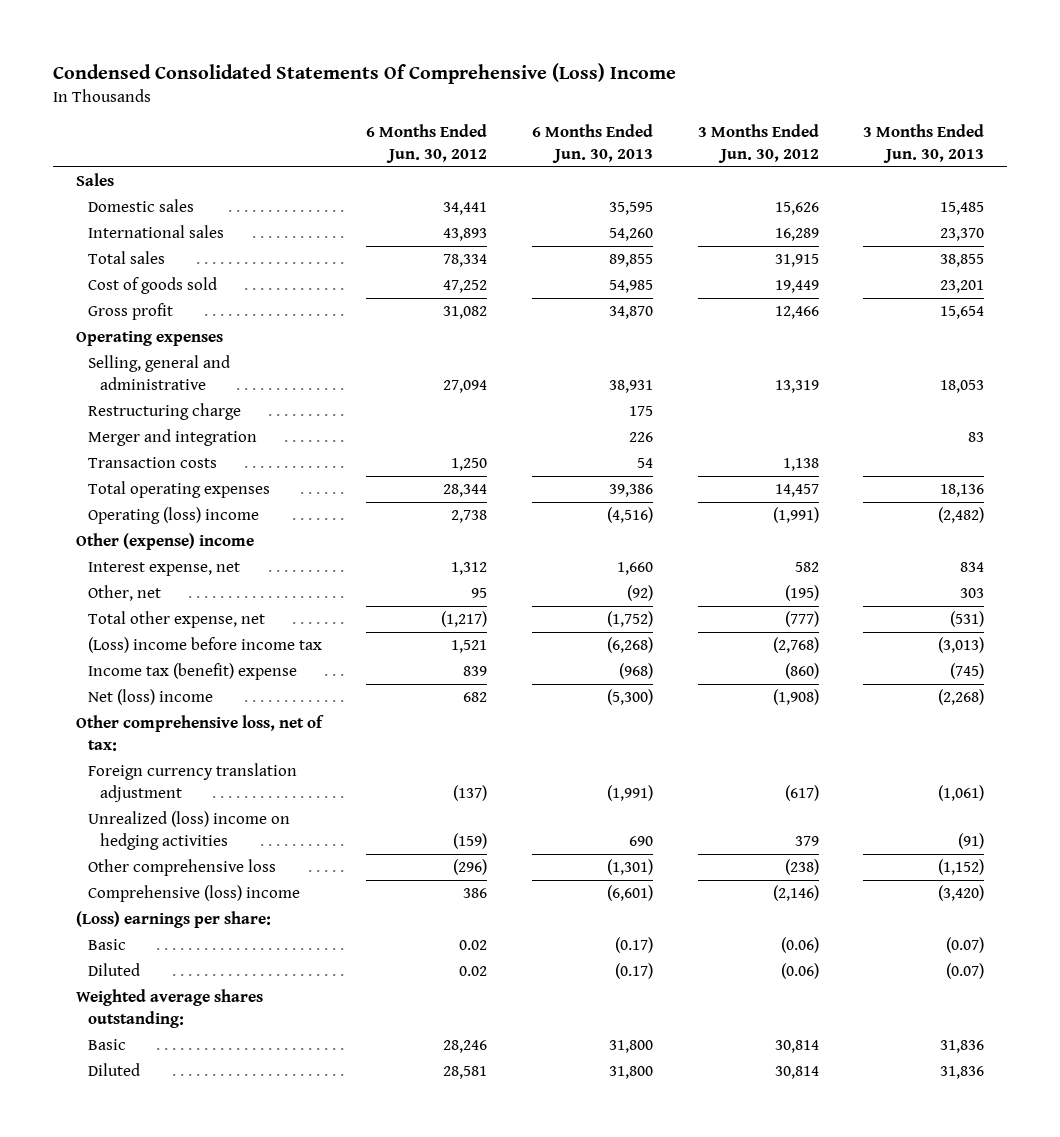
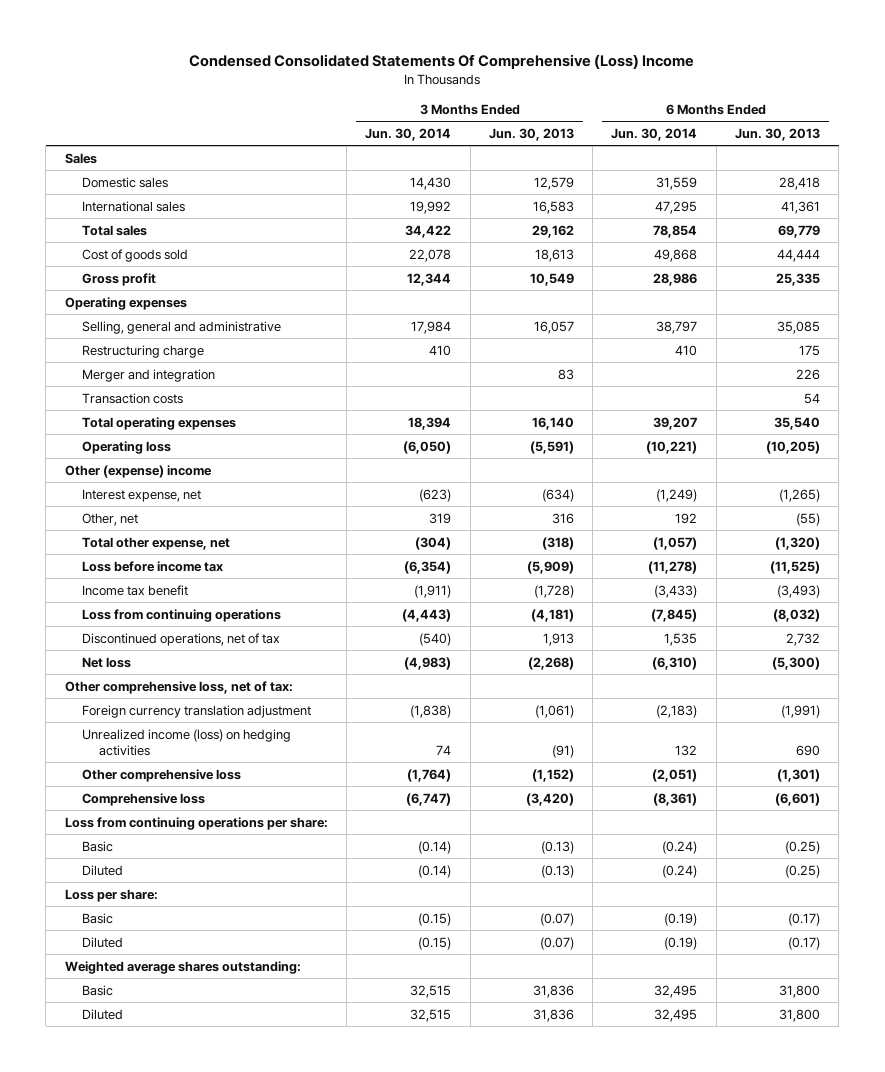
[366,124,488,163] 6 Months Ended Jun. 30, 2012 -> none
[697,124,819,163] 3 Months Ended Jun. 30, 2012 -> none
none -> [365,127,452,141] Jun. 30, 2014
none -> [611,127,698,141] Jun. 30, 2014
[608,202,653,216] 35,595 -> [779,176,821,190] 28,418
[940,202,985,216] 15,485 -> [533,176,574,190] 12,579
[608,228,653,242] 54,260 -> [781,200,821,214] 41,361
[940,228,985,242] 23,370 -> [532,200,574,214] 16,583
[608,254,653,268] 89,855 -> [778,224,821,238] 69,779
[940,254,985,268] 38,855 -> [531,224,574,238] 29,162
[608,280,653,294] 54,985 -> [777,248,821,262] 44,444
[940,280,985,294] 23,201 -> [534,248,574,262] 18,613
[608,306,653,320] 34,870 -> [776,272,821,286] 25,335
[940,306,985,320] 15,654 -> [529,272,574,286] 10,549
[608,379,653,393] 38,931 -> [777,320,821,334] 35,085
[940,379,985,393] 18,053 -> [533,320,574,334] 16,057
[608,484,653,498] 39,386 -> [774,416,821,430] 35,540
[940,484,985,498] 18,136 -> [531,416,574,430] 16,140
[87,507,259,525] Operating (loss) income -> [81,440,171,454] Operating loss
[606,507,653,524] (4,516) -> [766,440,821,454] (10,205)
[938,507,985,524] (2,482) -> [529,440,574,454] (5,591)
[616,562,653,576] 1,660 -> [779,488,821,502] (1,265)
[960,562,985,573] 834 -> [541,488,574,502] (634)
[626,585,653,602] (92) -> [796,512,821,526] (55)
[960,588,985,599] 303 -> [551,512,574,524] 316
[606,611,653,628] (1,752) -> [775,536,821,550] (1,320)
[950,611,985,628] (531) -> [541,536,574,550] (318)
[87,637,322,654] (Loss) income before income tax -> [81,560,223,572] Loss before income tax
[606,637,653,654] (6,268) -> [770,560,821,574] (11,525)
[938,637,985,654] (3,013) -> [526,560,574,574] (5,909)
[87,663,297,681] Income tax (benefit) expense -> [81,584,188,596] Income tax benefit
[618,663,653,680] (968) -> [777,584,821,598] (3,493)
[950,663,985,680] (745) -> [533,584,574,598] (1,728)
none -> [81,608,281,622] Loss from continuing operations
none -> [81,632,280,646] Discontinued operations, net of tax
[87,689,213,706] Net (loss) income -> [81,656,131,668] Net loss
[87,811,290,850] Unrealized (loss) income on hedging activities -> [81,728,291,756] Unrealized income (loss) on hedging activities
[87,885,300,903] Comprehensive (loss) income -> [81,792,205,806] Comprehensive loss
none -> [64,816,328,830] Loss from continuing operations per share:
none -> [81,840,113,852] Basic
none -> [81,864,123,876] Diluted
[75,911,271,929] (Loss) earnings per share: -> [64,888,158,902] Loss per share:

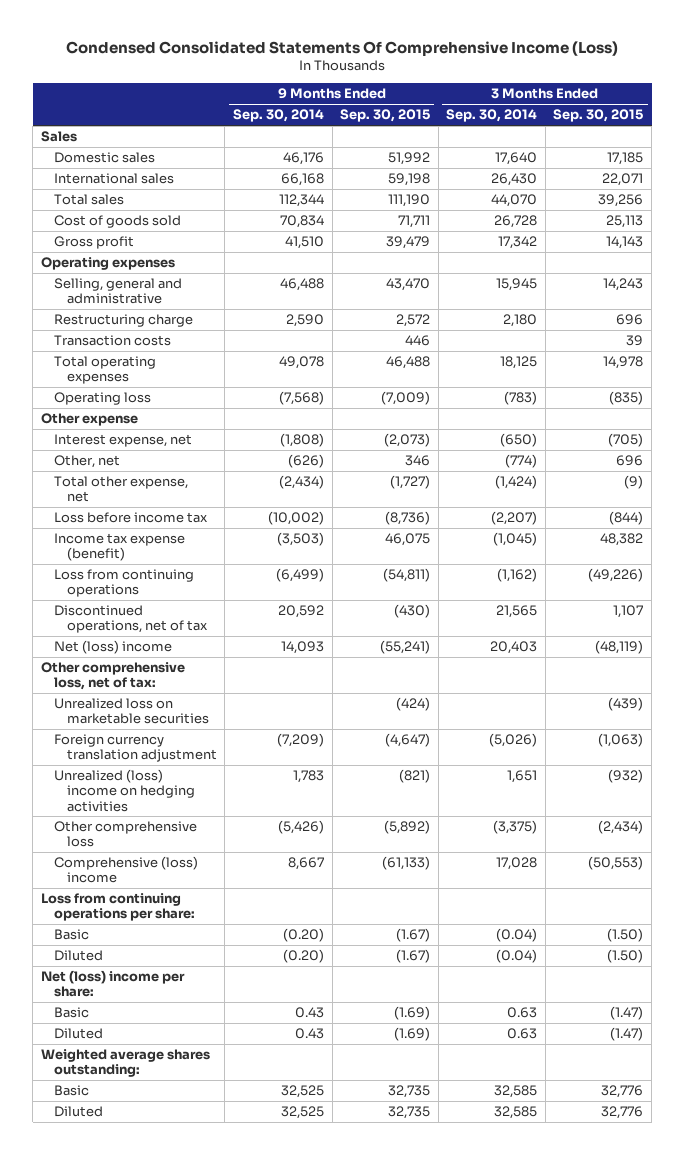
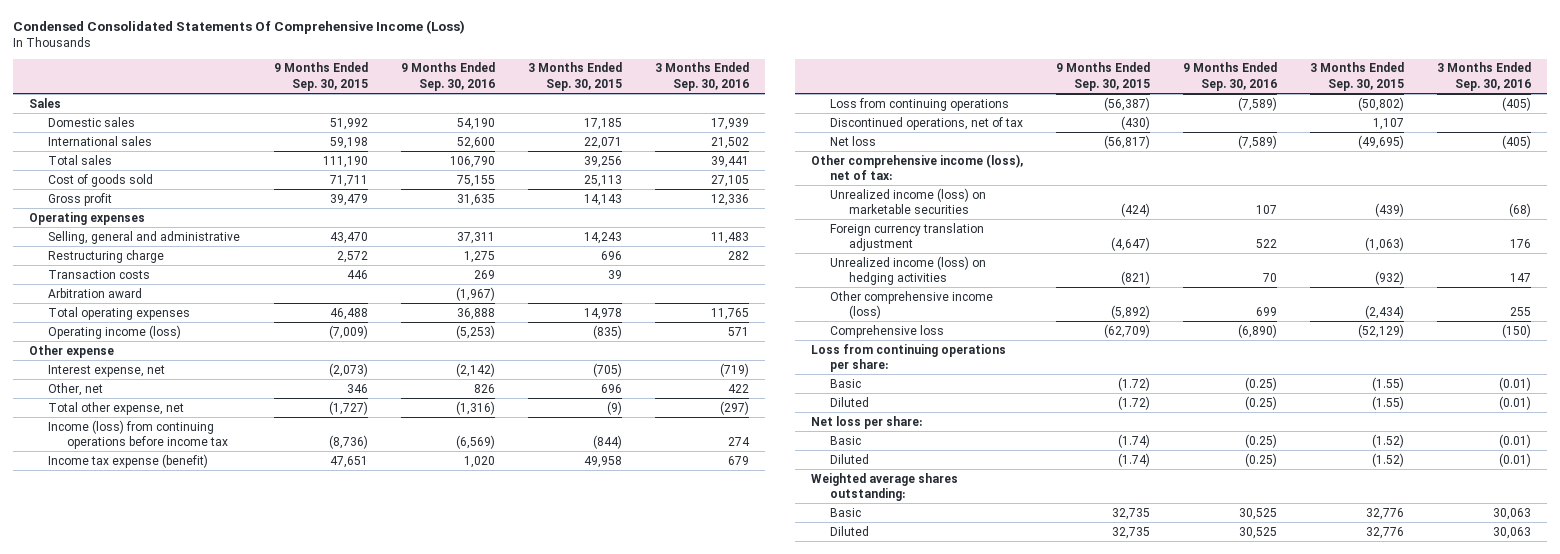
[232,109,324,123] Sep. 30, 2014 -> none
[446,109,538,123] Sep. 30, 2014 -> none
none -> [400,62,495,91] 9 Months Ended Sep. 30, 2016
none -> [654,62,749,91] 3 Months Ended Sep. 30, 2016
none -> [47,287,142,298] Arbitration award
[53,392,151,406] Operating loss -> [47,324,181,339] Operating income (loss)
[53,512,208,524] Loss before income tax -> [47,419,228,449] Income (loss) from continuing operations before income tax
[385,533,431,547] 46,075 -> [330,455,369,468] 47,651
[600,533,644,547] 48,382 -> [583,455,622,468] 49,958
[383,568,431,583] (54,811) -> [1104,96,1151,111] (56,387)
[588,568,644,583] (49,226) -> [1357,96,1404,111] (50,802)
[53,640,172,655] Net (loss) income -> [829,135,876,146] Net loss
[380,640,431,655] (55,241) -> [1104,134,1151,149] (56,817)
[595,640,644,655] (48,119) -> [1357,134,1404,149] (49,695)
[41,662,186,691] Other comprehensive loss, net of tax: -> [811,153,1024,180] Other comprehensive income (loss), net of tax:
[53,698,209,725] Unrealized loss on marketable securities -> [829,187,986,214] Unrealized income (loss) on marketable securities
[53,769,195,812] Unrealized (loss) income on hedging activities -> [829,255,986,285] Unrealized income (loss) on hedging activities
[53,821,197,848] Other comprehensive loss -> [829,290,993,319] Other comprehensive income (loss)
[53,856,198,884] Comprehensive (loss) income -> [829,324,944,338] Comprehensive loss
[382,856,431,871] (61,133) -> [1104,323,1151,338] (62,709)
[588,856,644,871] (50,553) -> [1357,323,1404,338] (52,129)
[396,928,431,943] (1.67) -> [1118,376,1151,391] (1.72)
[607,928,644,943] (1.50) -> [1371,376,1404,391] (1.55)
[396,949,431,964] (1.67) -> [1118,395,1151,410] (1.72)
[607,949,644,964] (1.50) -> [1371,395,1404,410] (1.55)
[41,970,186,998] Net (loss) income per share: -> [811,415,923,429] Net loss per share:
[394,1006,431,1021] (1.69) -> [1118,433,1151,448] (1.74)
[610,1006,644,1021] (1.47) -> [1371,433,1404,448] (1.52)
[394,1027,431,1042] (1.69) -> [1118,452,1151,467] (1.74)
[610,1027,644,1042] (1.47) -> [1371,452,1404,467] (1.52)

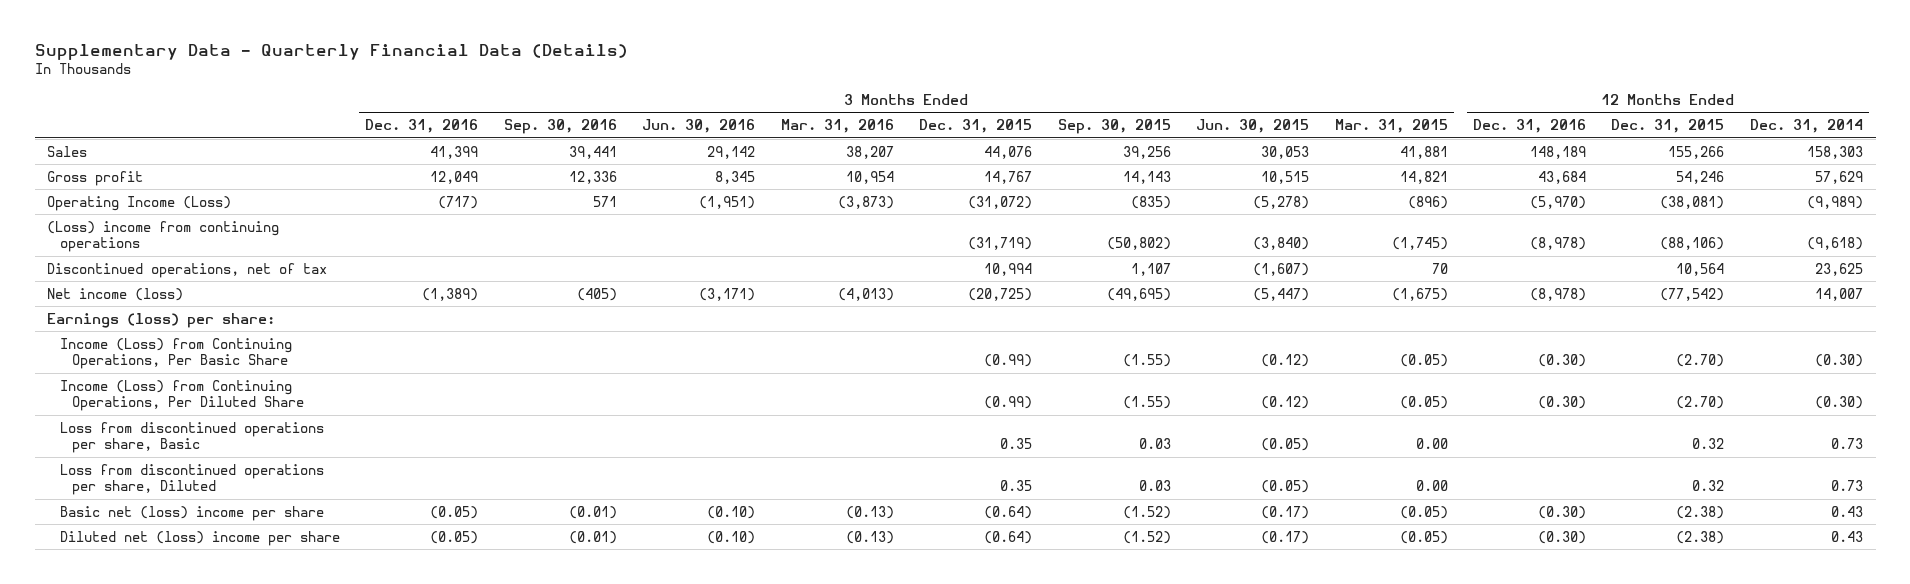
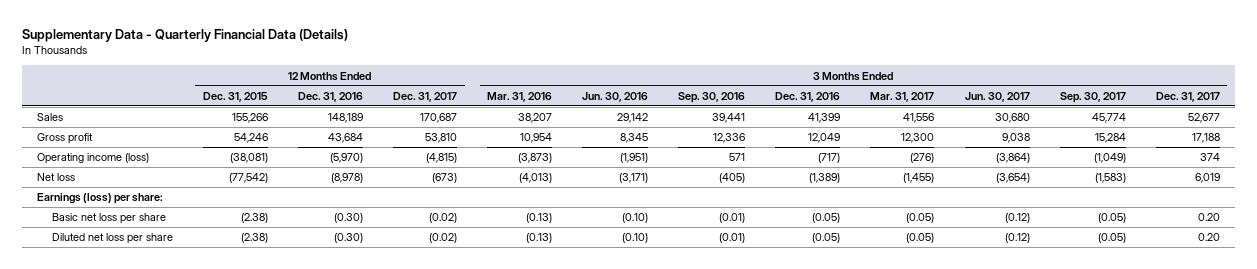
[919,119,1033,134] Dec. 31, 2015 -> none
[1057,119,1171,135] Sep. 30, 2015 -> none
[1196,119,1310,134] Jun. 30, 2015 -> none
[1334,119,1448,134] Mar. 31, 2015 -> none
[1749,119,1863,134] Dec. 31, 2014 -> none
none -> [393,91,458,102] Dec. 31, 2017
none -> [870,91,935,102] Mar. 31, 2017
none -> [964,91,1030,102] Jun. 30, 2017
none -> [1059,91,1126,103] Sep. 30, 2017
none -> [1155,91,1220,102] Dec. 31, 2017
[47,220,280,253] (Loss) income from continuing operations -> none
[47,262,328,278] Discontinued operations, net of tax -> none
[47,195,232,211] Operating Income (Loss) -> [37,153,150,165] Operating income (loss)
[47,287,184,301] Net income (loss) -> [37,173,76,182] Net loss
[59,337,292,370] Income (Loss) from Continuing Operations, Per Basic Share -> none
[59,379,304,412] Income (Loss) from Continuing Operations, Per Diluted Share -> none
[59,421,324,454] Loss from discontinued operations per share, Basic -> none
[59,463,324,496] Loss from discontinued operations per share, Diluted -> none
[59,505,324,521] Basic net (loss) income per share -> [51,213,166,225] Basic net loss per share
[59,530,340,546] Diluted net (loss) income per share -> [51,233,173,245] Diluted net loss per share

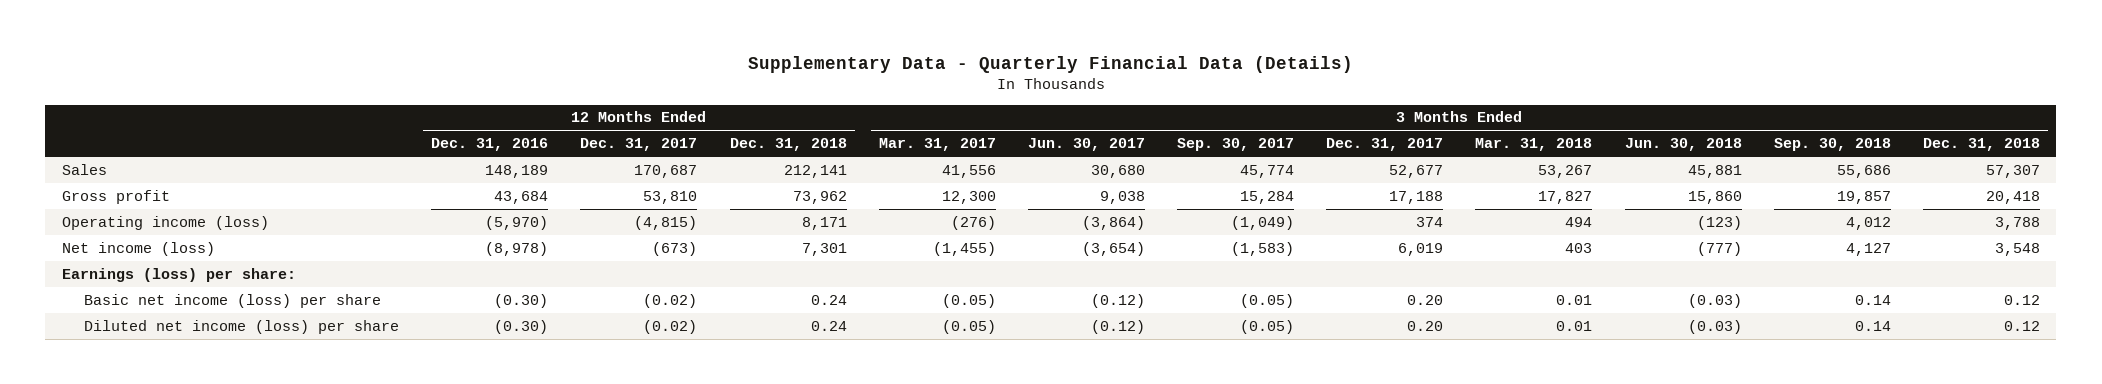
[202,91,268,102] Dec. 31, 2015 -> none
[487,91,553,102] Mar. 31, 2016 -> none
[582,91,649,102] Jun. 30, 2016 -> none
[678,91,746,103] Sep. 30, 2016 -> none
[775,91,841,102] Dec. 31, 2016 -> none
none -> [729,138,847,152] Dec. 31, 2018
none -> [1475,138,1593,152] Mar. 31, 2018
none -> [1624,138,1742,152] Jun. 30, 2018
none -> [1773,138,1891,152] Sep. 30, 2018
none -> [1923,138,2041,152] Dec. 31, 2018
[37,173,76,182] Net loss -> [61,241,215,256] Net income (loss)
[51,213,166,225] Basic net loss per share -> [83,293,381,308] Basic net income (loss) per share
[51,233,173,245] Diluted net loss per share -> [83,319,399,334] Diluted net income (loss) per share

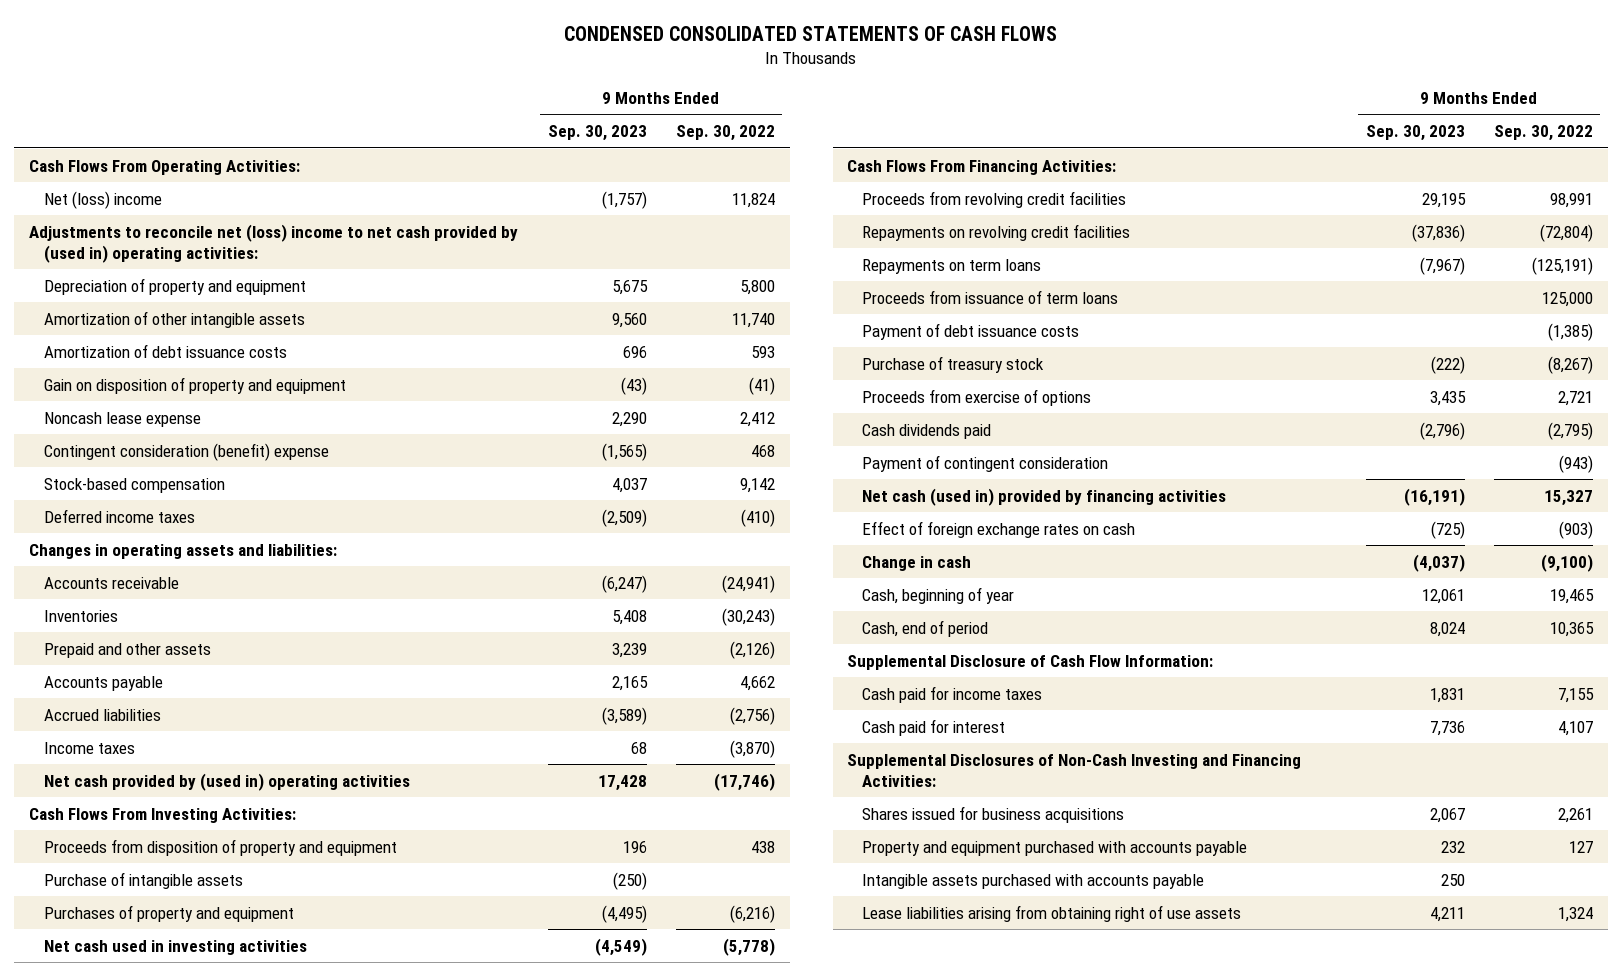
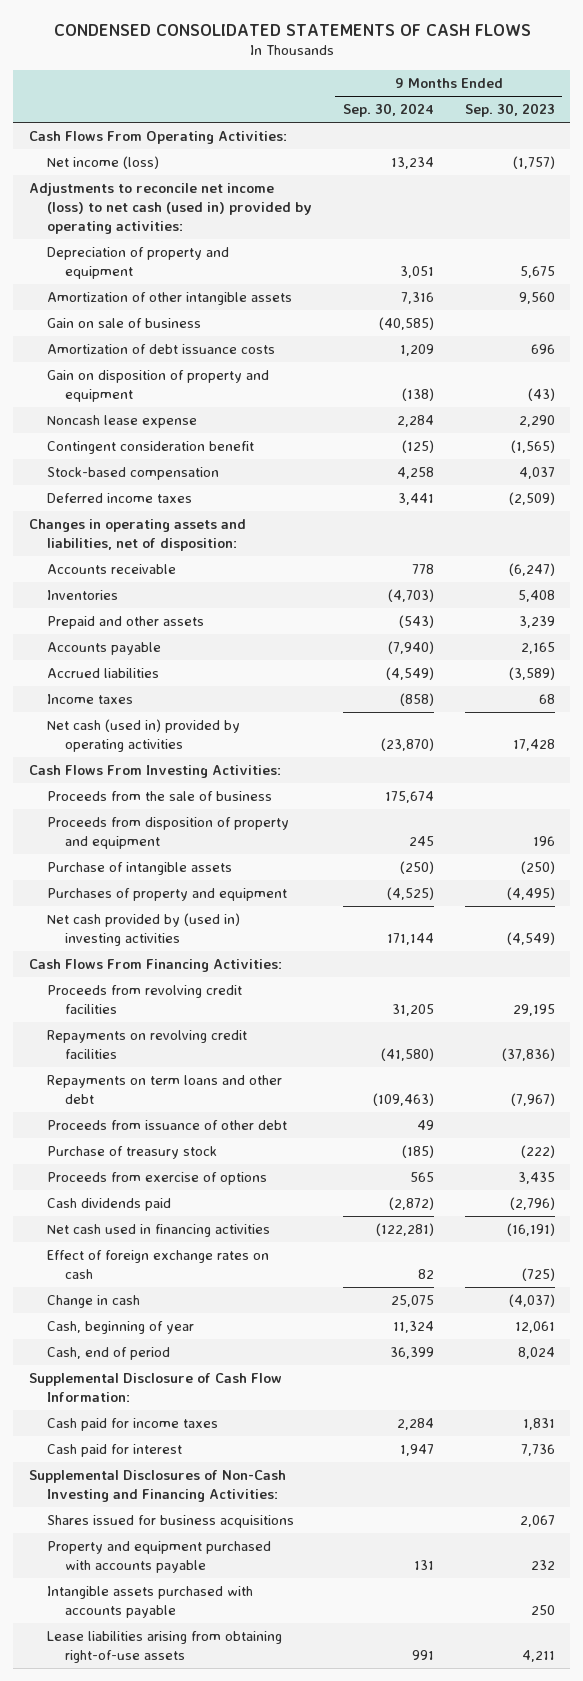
[675,125,775,142] Sep. 30, 2022 -> none
none -> [342,103,434,118] Sep. 30, 2024
[44,190,163,209] Net (loss) income -> [46,156,159,170] Net income (loss)
[29,223,519,263] Adjustments to reconcile net (loss) income to net cash provided by (used in) operating activities: -> [28,183,312,234] Adjustments to reconcile net income (loss) to net cash (used in) provided by operating activities:
none -> [46,318,201,329] Gain on sale of business
[44,442,330,461] Contingent consideration (benefit) expense -> [46,441,254,455] Contingent consideration benefit
[29,543,338,559] Changes in operating assets and liabilities: -> [28,519,246,551] Changes in operating assets and liabilities, net of disposition:
[44,772,411,791] Net cash provided by (used in) operating activities -> [46,719,240,752] Net cash (used in) provided by operating activities
none -> [46,791,272,802] Proceeds from the sale of business
[44,939,308,955] Net cash used in investing activities -> [46,913,240,946] Net cash provided by (used in) investing activities
[862,322,1080,340] Payment of debt issuance costs -> none
[862,258,1042,274] Repayments on term loans -> [46,1075,282,1104] Repayments on term loans and other debt
[862,289,1119,304] Proceeds from issuance of term loans -> [46,1120,287,1131] Proceeds from issuance of other debt
[862,454,1109,472] Payment of contingent consideration -> none
[862,487,1227,506] Net cash (used in) provided by financing activities -> [46,1224,270,1238] Net cash used in financing activities
[862,904,1242,922] Lease liabilities arising from obtaining right of use assets -> [46,1631,282,1663] Lease liabilities arising from obtaining right-of-use assets

